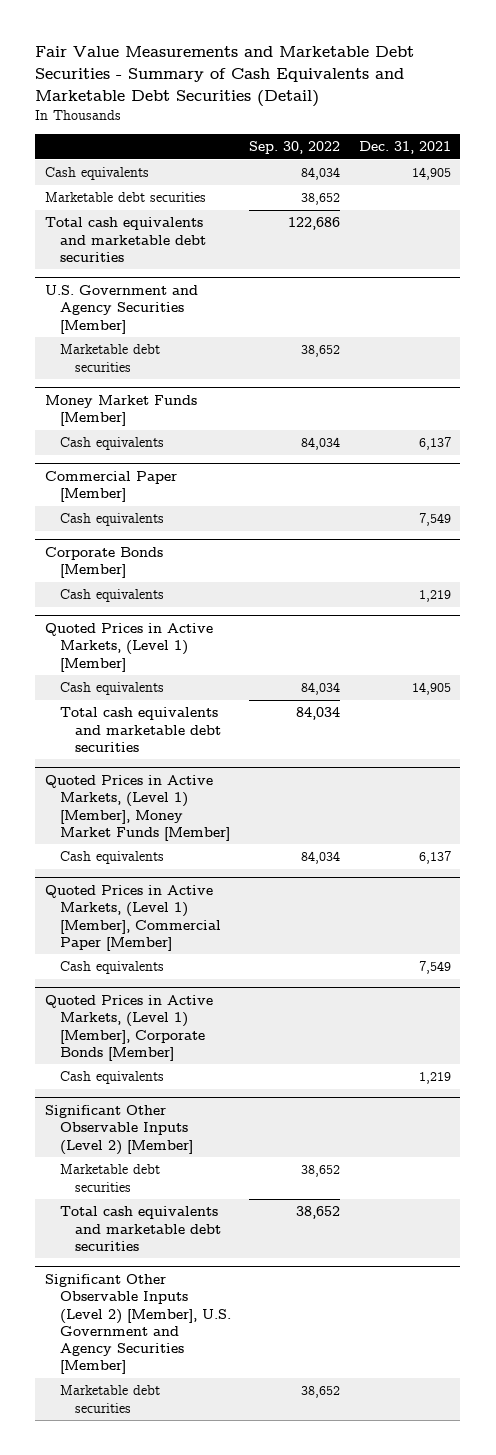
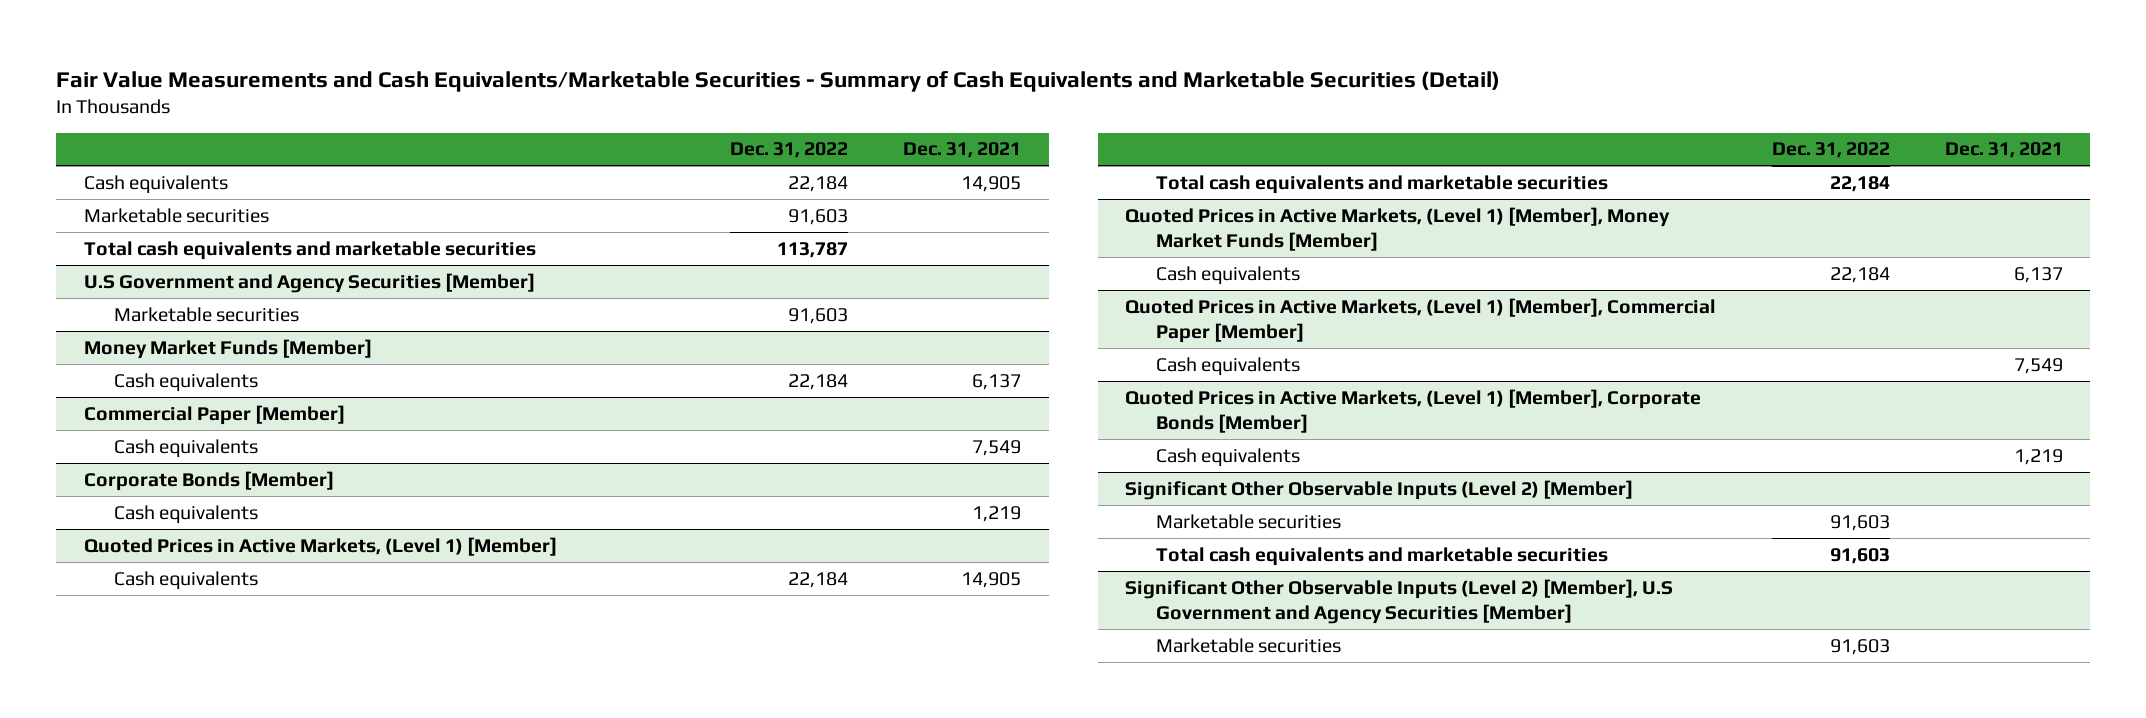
[35,46,415,107] Fair Value Measurements and Marketable Debt Securities - Summary of Cash Equivalents and Marketable Debt Securities (Detail) -> [56,70,1501,92] Fair Value Measurements and Cash Equivalents/Marketable Securities - Summary of Cash Equivalents and Marketable Securities (Detail)
[249,141,341,155] Sep. 30, 2022 -> none
none -> [729,142,848,159] Dec. 31, 2022
[44,192,206,203] Marketable debt securities -> [83,207,269,223] Marketable securities
[44,217,206,262] Total cash equivalents and marketable debt securities -> [83,240,536,260] Total cash equivalents and marketable securities
[44,284,198,334] U.S. Government and Agency Securities [Member] -> [83,272,535,293] U.S Government and Agency Securities [Member]
[59,344,160,372] Marketable debt securities -> [113,306,299,322] Marketable securities
[59,707,221,752] Total cash equivalents and marketable debt securities -> [1155,174,1608,194] Total cash equivalents and marketable securities
[59,1164,160,1192] Marketable debt securities -> [1155,513,1341,529] Marketable securities
[59,1206,221,1251] Total cash equivalents and marketable debt securities -> [1155,546,1608,566] Total cash equivalents and marketable securities
[44,1273,231,1375] Significant Other Observable Inputs (Level 2) [Member], U.S. Government and Agency Securities [Member] -> [1125,578,1674,624] Significant Other Observable Inputs (Level 2) [Member], U.S Government and Agency Securities [Member]
[59,1385,160,1413] Marketable debt securities -> [1155,637,1341,653] Marketable securities

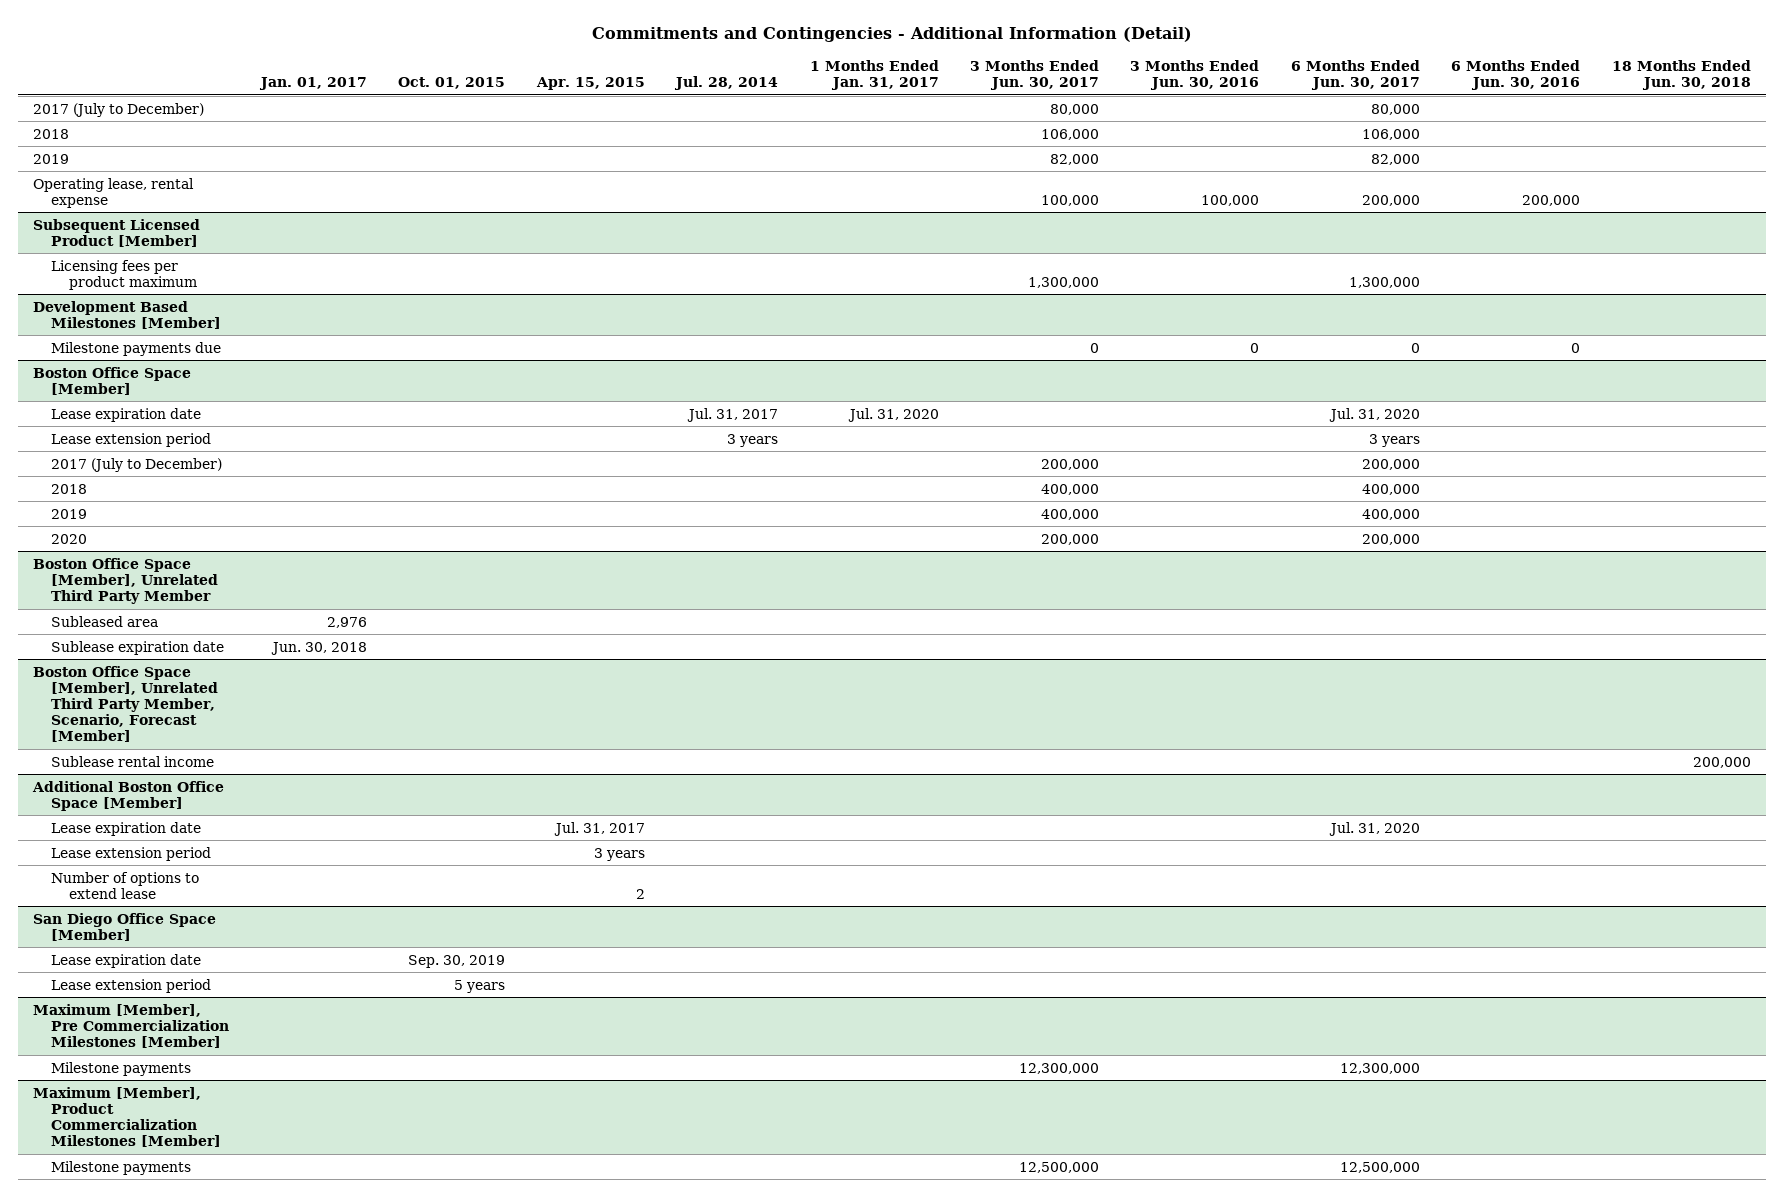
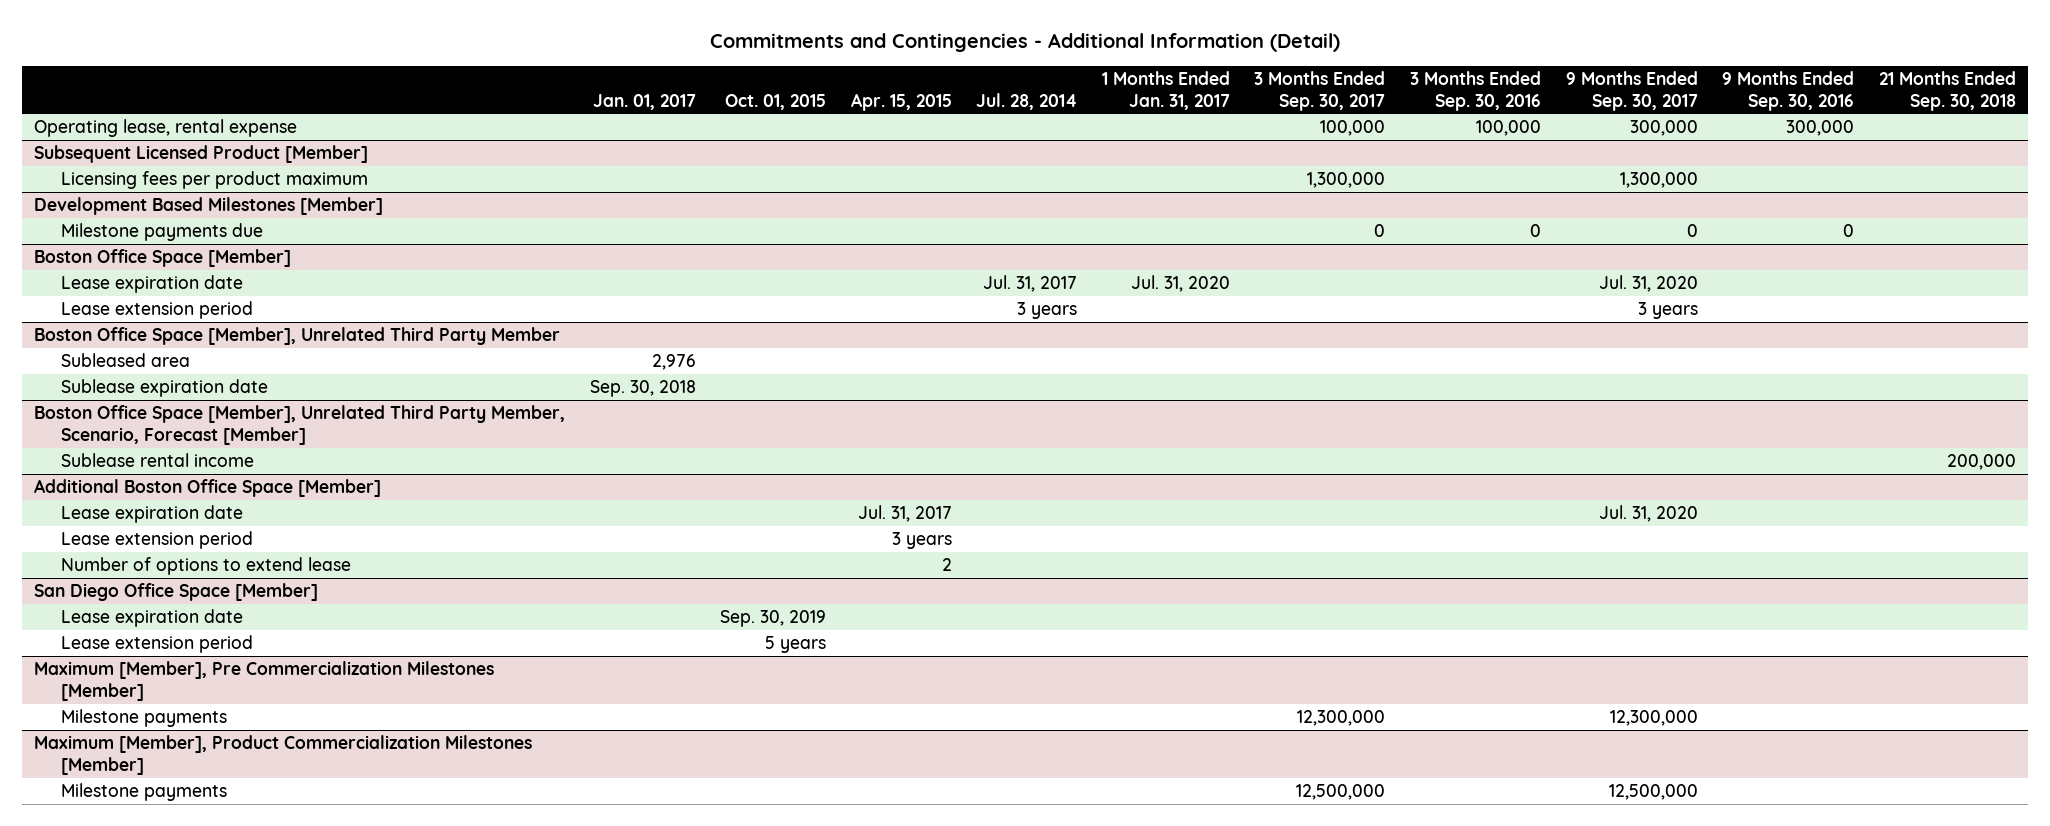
[969,59,1099,91] 3 Months Ended Jun. 30, 2017 -> none
[1130,59,1260,91] 3 Months Ended Jun. 30, 2016 -> none
[1290,59,1420,91] 6 Months Ended Jun. 30, 2017 -> none
[1451,59,1581,91] 6 Months Ended Jun. 30, 2016 -> none
[1611,59,1751,91] 18 Months Ended Jun. 30, 2018 -> none
none -> [1254,70,1386,111] 3 Months Ended Sep. 30, 2017
none -> [1410,70,1542,111] 3 Months Ended Sep. 30, 2016
none -> [1565,70,1698,111] 9 Months Ended Sep. 30, 2017
none -> [1722,70,1855,111] 9 Months Ended Sep. 30, 2016
none -> [1878,70,2016,111] 21 Months Ended Sep. 30, 2018
[33,102,205,117] 2017 (July to December) -> none
[33,128,70,139] 2018 -> none
[33,153,70,164] 2019 -> none
[51,457,223,472] 2017 (July to December) -> none
[51,483,88,494] 2018 -> none
[51,508,88,519] 2019 -> none
[51,533,88,544] 2020 -> none
[270,641,367,655] Jun. 30, 2018 -> [589,380,696,398] Sep. 30, 2018

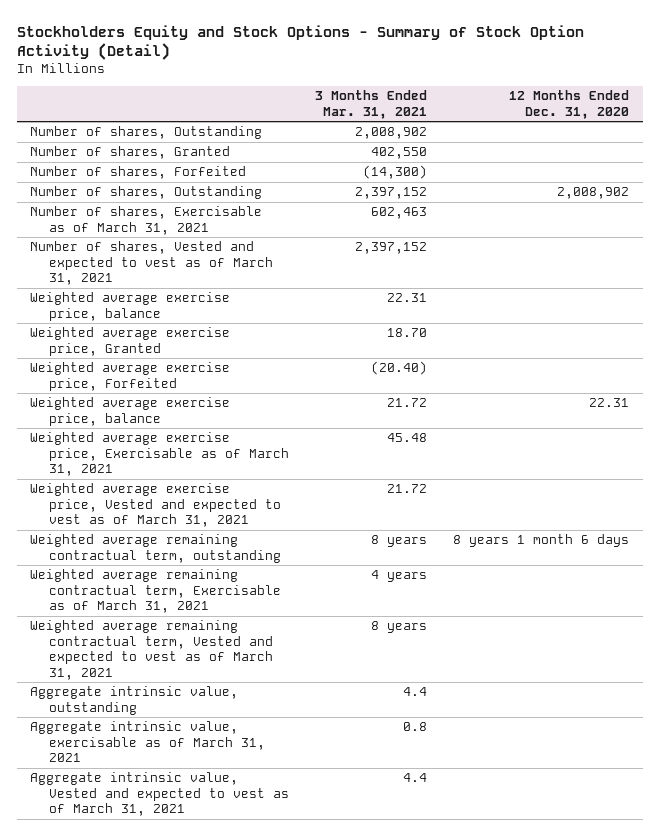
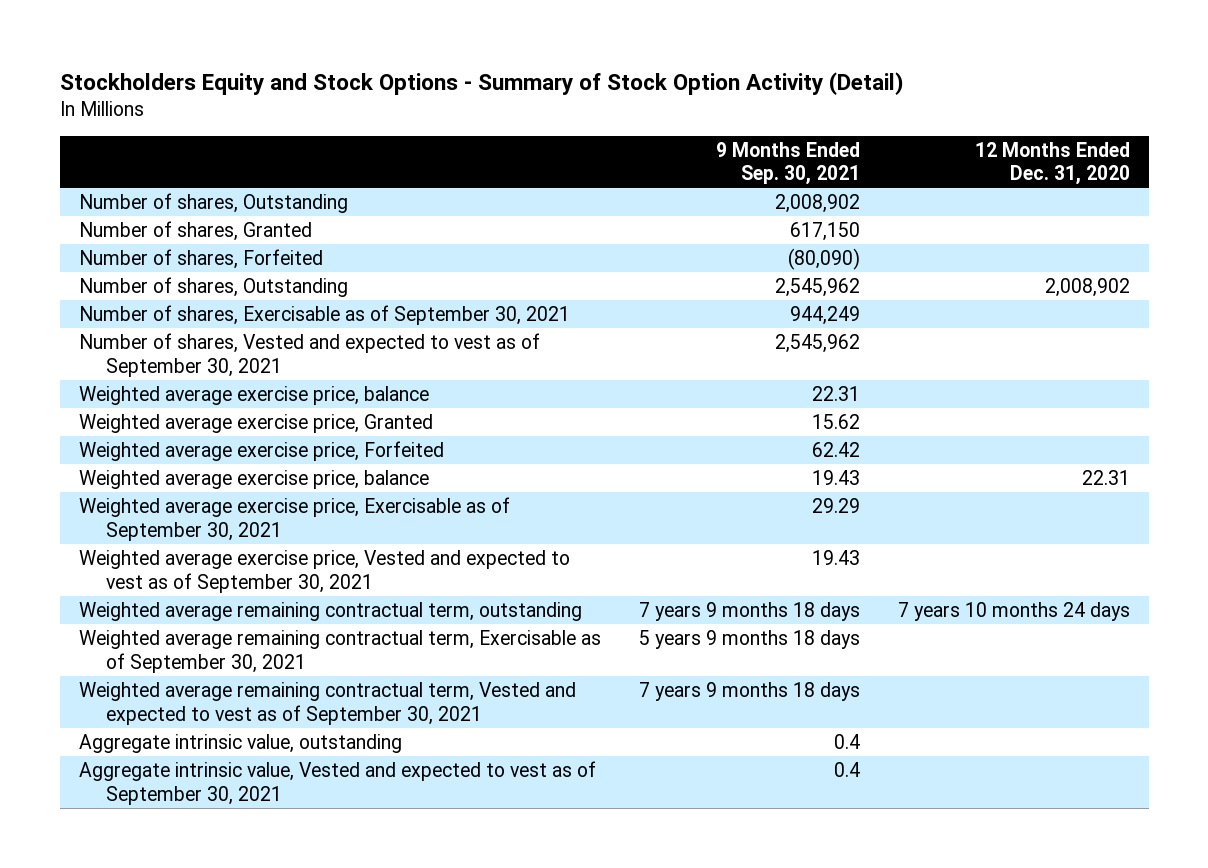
[315,90,428,119] 3 Months Ended Mar. 31, 2021 -> none
none -> [715,141,860,186] 9 Months Ended Sep. 30, 2021
[30,206,263,235] Number of shares, Exercisable as of March 31, 2021 -> [78,305,570,326] Number of shares, Exercisable as of September 30, 2021
[30,241,273,286] Number of shares, Vested and expected to vest as of March 31, 2021 -> [78,333,540,377] Number of shares, Vested and expected to vest as of September 30, 2021
[30,432,289,477] Weighted average exercise price, Exercisable as of March 31, 2021 -> [78,497,510,541] Weighted average exercise price, Exercisable as of September 30, 2021
[30,483,281,528] Weighted average exercise price, Vested and expected to vest as of March 31, 2021 -> [78,550,570,593] Weighted average exercise price, Vested and expected to vest as of September 30, 2021
[453,534,630,548] 8 years 1 month 6 days -> [897,602,1130,622] 7 years 10 months 24 days
[30,569,281,614] Weighted average remaining contractual term, Exercisable as of March 31, 2021 -> [78,630,601,673] Weighted average remaining contractual term, Exercisable as of September 30, 2021
[30,620,273,680] Weighted average remaining contractual term, Vested and expected to vest as of March 31, 2021 -> [78,682,576,725] Weighted average remaining contractual term, Vested and expected to vest as of September 30, 2021
[30,721,265,763] Aggregate intrinsic value, exercisable as of March 31, 2021 -> none
[30,772,289,817] Aggregate intrinsic value, Vested and expected to vest as of March 31, 2021 -> [78,761,596,805] Aggregate intrinsic value, Vested and expected to vest as of September 30, 2021

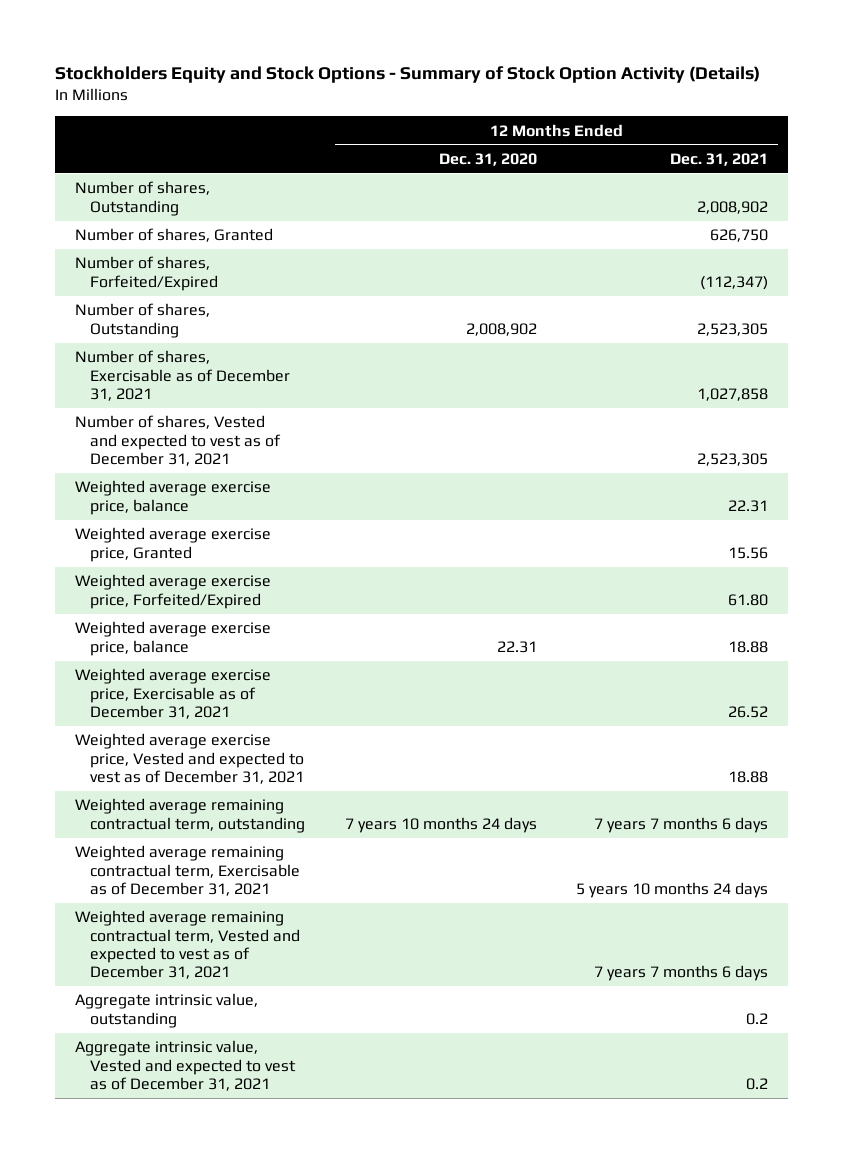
[59,71,903,95] Stockholders Equity and Stock Options - Summary of Stock Option Activity (Detail) -> [54,66,760,84] Stockholders Equity and Stock Options - Summary of Stock Option Activity (Details)
[715,141,860,186] 9 Months Ended Sep. 30, 2021 -> none
none -> [670,152,769,166] Dec. 31, 2021
[78,249,323,270] Number of shares, Forfeited -> [74,256,218,291] Number of shares, Forfeited/Expired
[78,305,570,326] Number of shares, Exercisable as of September 30, 2021 -> [74,350,290,401] Number of shares, Exercisable as of December 31, 2021
[78,333,540,377] Number of shares, Vested and expected to vest as of September 30, 2021 -> [74,415,281,466] Number of shares, Vested and expected to vest as of December 31, 2021
[78,441,444,462] Weighted average exercise price, Forfeited -> [74,574,271,609] Weighted average exercise price, Forfeited/Expired
[78,497,510,541] Weighted average exercise price, Exercisable as of September 30, 2021 -> [74,668,271,719] Weighted average exercise price, Exercisable as of December 31, 2021
[78,550,570,593] Weighted average exercise price, Vested and expected to vest as of September 30, 2021 -> [74,733,304,784] Weighted average exercise price, Vested and expected to vest as of December 31, 2021
[78,630,601,673] Weighted average remaining contractual term, Exercisable as of September 30, 2021 -> [74,845,300,896] Weighted average remaining contractual term, Exercisable as of December 31, 2021
[78,682,576,725] Weighted average remaining contractual term, Vested and expected to vest as of September 30, 2021 -> [74,910,300,979] Weighted average remaining contractual term, Vested and expected to vest as of December 31, 2021
[78,761,596,805] Aggregate intrinsic value, Vested and expected to vest as of September 30, 2021 -> [74,1040,296,1091] Aggregate intrinsic value, Vested and expected to vest as of December 31, 2021

